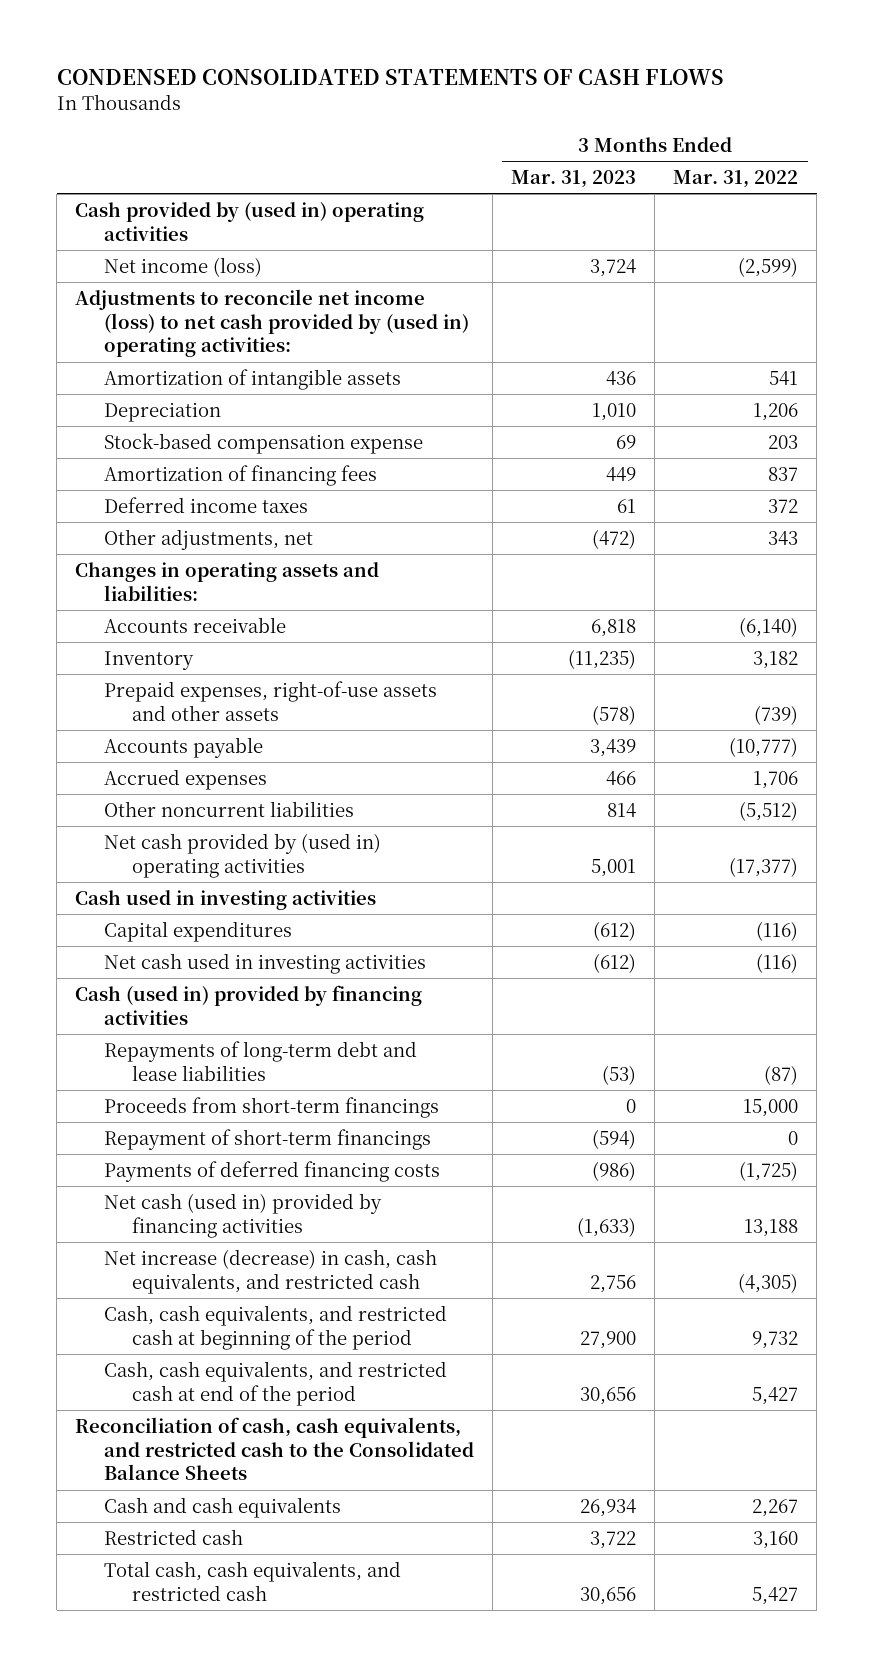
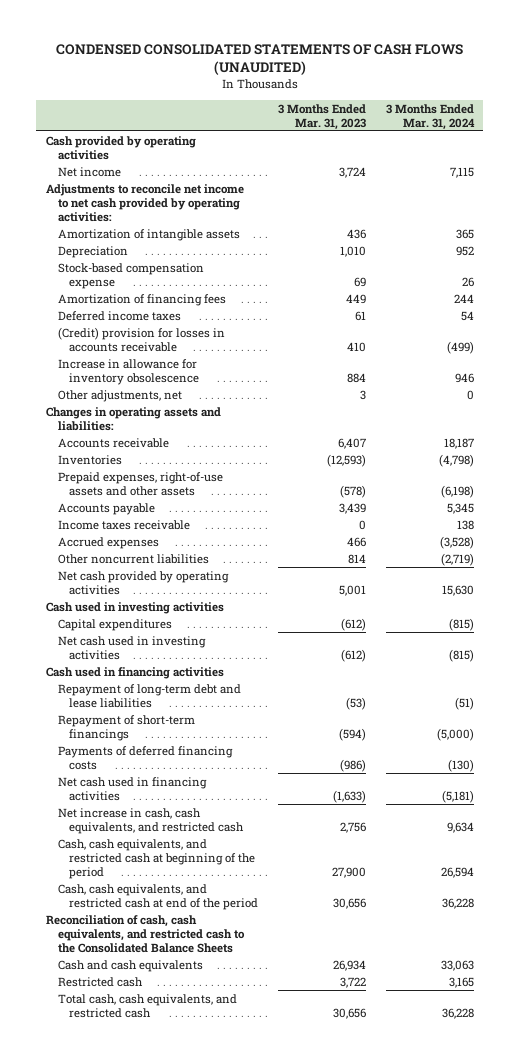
[56,69,724,86] CONDENSED CONSOLIDATED STATEMENTS OF CASH FLOWS -> [55,44,463,76] CONDENSED CONSOLIDATED STATEMENTS OF CASH FLOWS (UNAUDITED)
[673,169,799,188] Mar. 31, 2022 -> none
none -> [385,103,475,130] 3 Months Ended Mar. 31, 2024
[75,201,425,241] Cash provided by (used in) operating activities -> [45,135,196,160] Cash provided by operating activities
[103,256,262,277] Net income (loss) -> [57,166,121,177] Net income
[75,288,469,358] Adjustments to reconcile net income (loss) to net cash provided by (used in) operating activities: -> [45,183,244,222] Adjustments to reconcile net income to net cash provided by operating activities:
none -> [57,326,225,352] (Credit) provision for losses in accounts receivable
none -> [57,358,200,385] Increase in allowance for inventory obsolescence
[591,528,636,549] (472) -> [360,389,367,400] 3
[103,650,194,670] Inventory -> none
[590,618,636,637] 6,818 -> [338,437,367,449] 6,407
none -> [57,454,122,465] Inventories
none -> [57,519,190,530] Income taxes receivable
[103,832,381,878] Net cash provided by (used in) operating activities -> [57,570,229,595] Net cash provided by operating activities
[103,1096,439,1118] Proceeds from short-term financings -> none
[75,984,423,1025] Cash (used in) provided by financing activities -> [45,666,224,679] Cash used in financing activities
[103,1040,417,1081] Repayments of long-term debt and lease liabilities -> [57,683,241,708] Repayment of long-term debt and lease liabilities
[103,1192,382,1238] Net cash (used in) provided by financing activities -> [57,776,207,801] Net cash used in financing activities
[103,1248,437,1294] Net increase (decrease) in cash, cash equivalents, and restricted cash -> [57,807,245,834] Net increase in cash, cash equivalents, and restricted cash

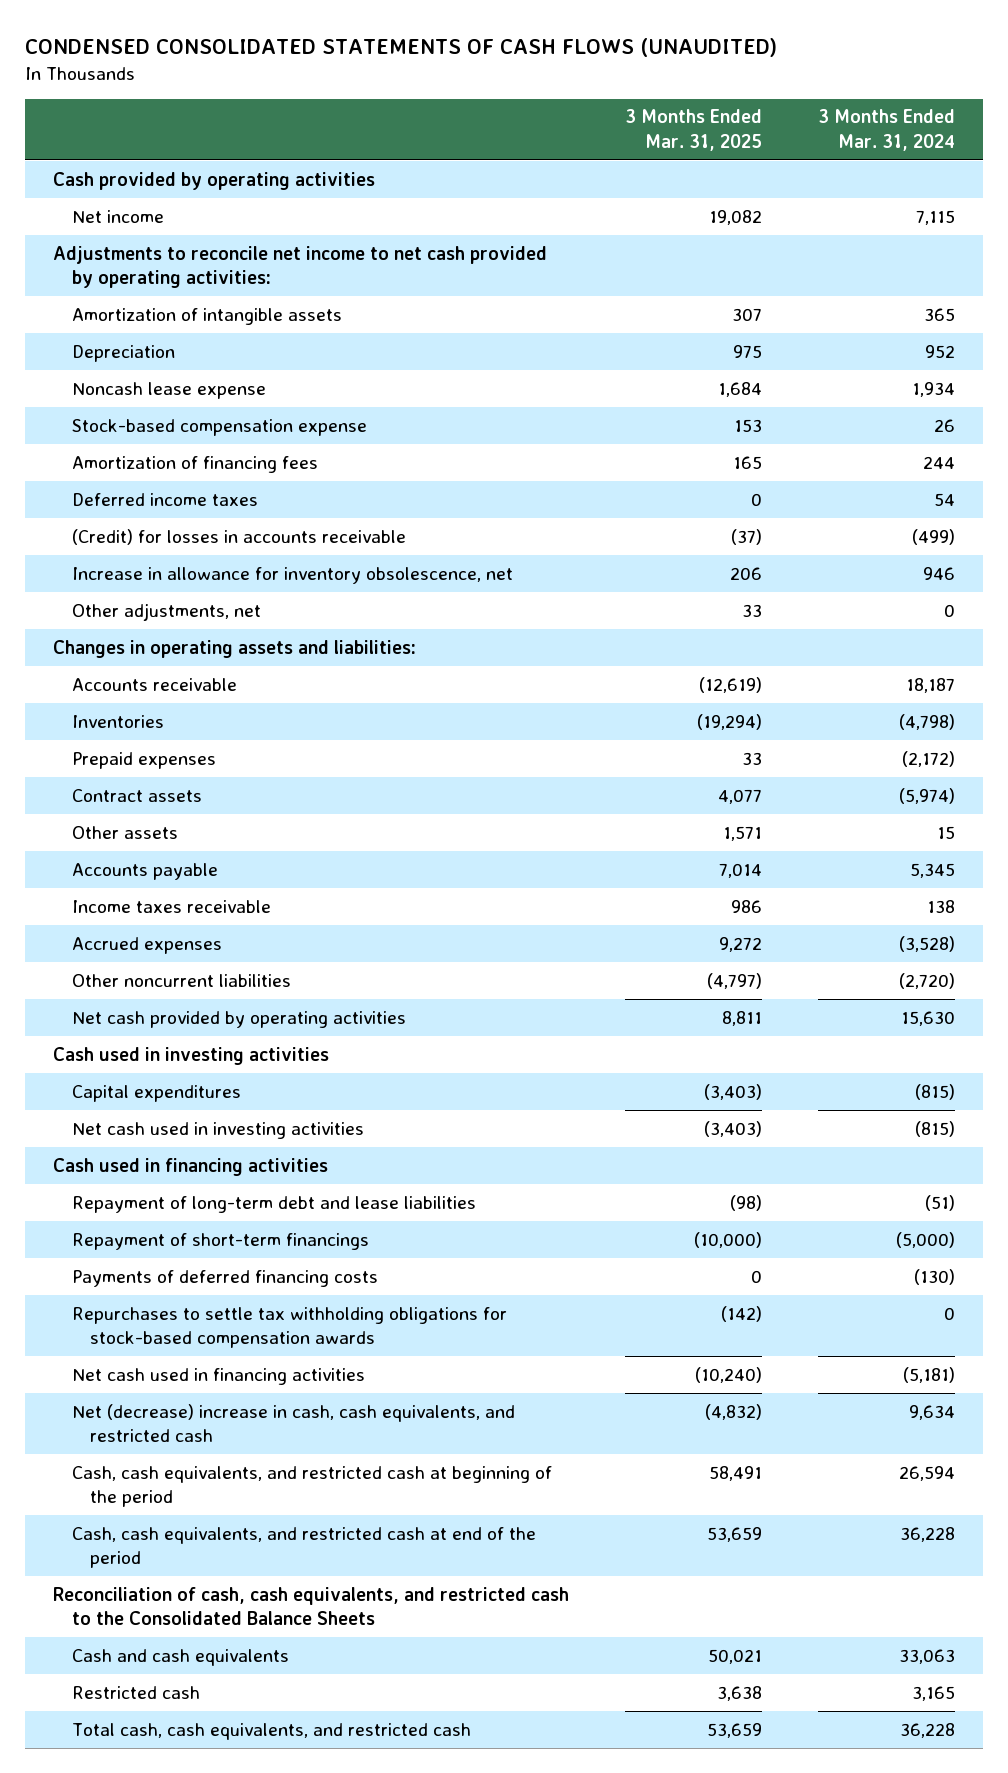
[278,103,367,130] 3 Months Ended Mar. 31, 2023 -> none
none -> [624,109,762,151] 3 Months Ended Mar. 31, 2025
none -> [71,381,266,399] Noncash lease expense
[57,326,225,352] (Credit) provision for losses in accounts receivable -> [71,528,406,545] (Credit) for losses in accounts receivable
[57,358,200,385] Increase in allowance for inventory obsolescence -> [71,566,513,584] Increase in allowance for inventory obsolescence, net
[57,471,223,496] Prepaid expenses, right-of-use assets and other assets -> none
none -> [71,751,216,769] Prepaid expenses
none -> [71,788,202,802] Contract assets
none -> [71,825,178,839] Other assets
[440,552,474,566] (2,719) -> [898,972,955,989] (2,720)
none -> [71,1306,507,1349] Repurchases to settle tax withholding obligations for stock-based compensation awards
[57,807,245,834] Net increase in cash, cash equivalents, and restricted cash -> [71,1403,515,1443] Net (decrease) increase in cash, cash equivalents, and restricted cash

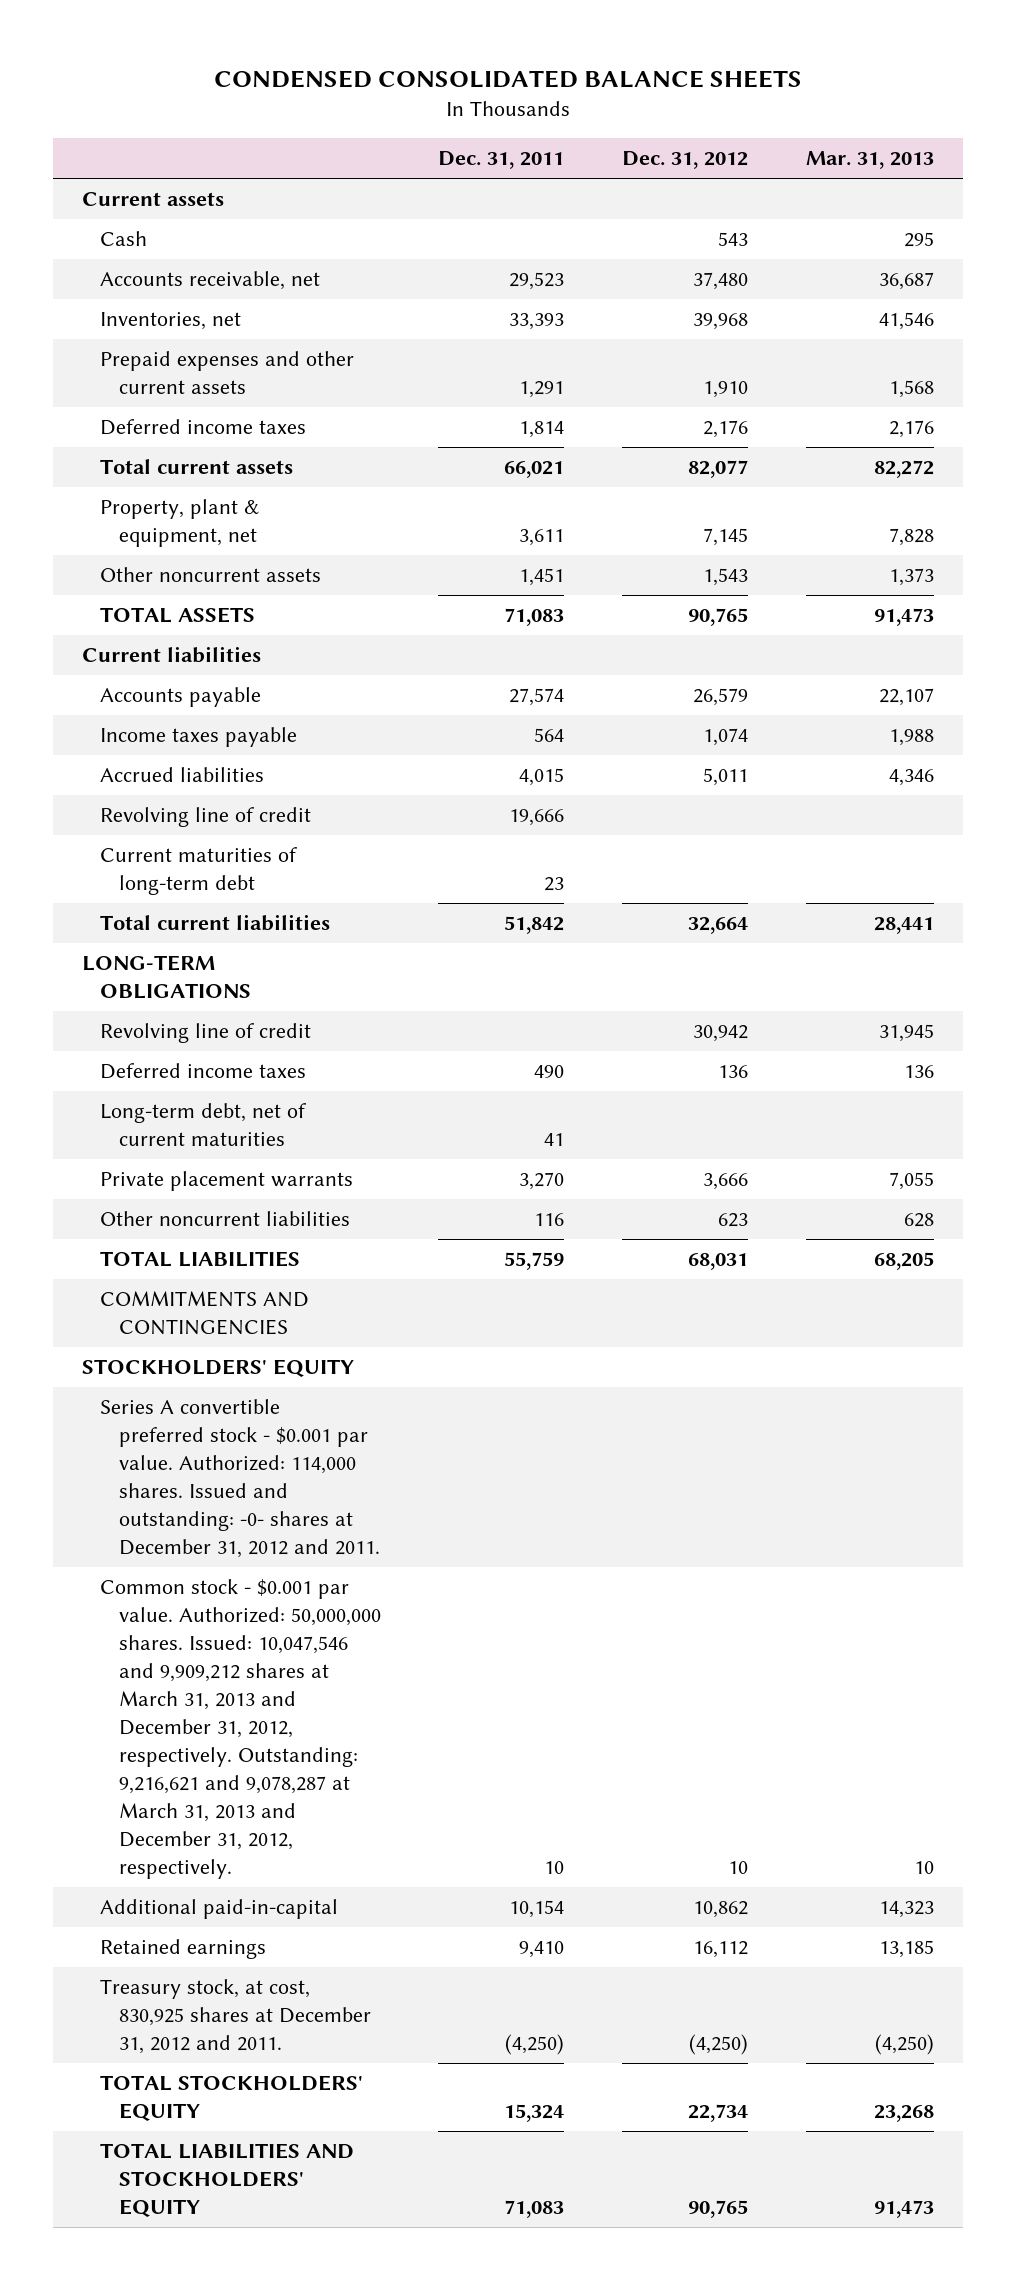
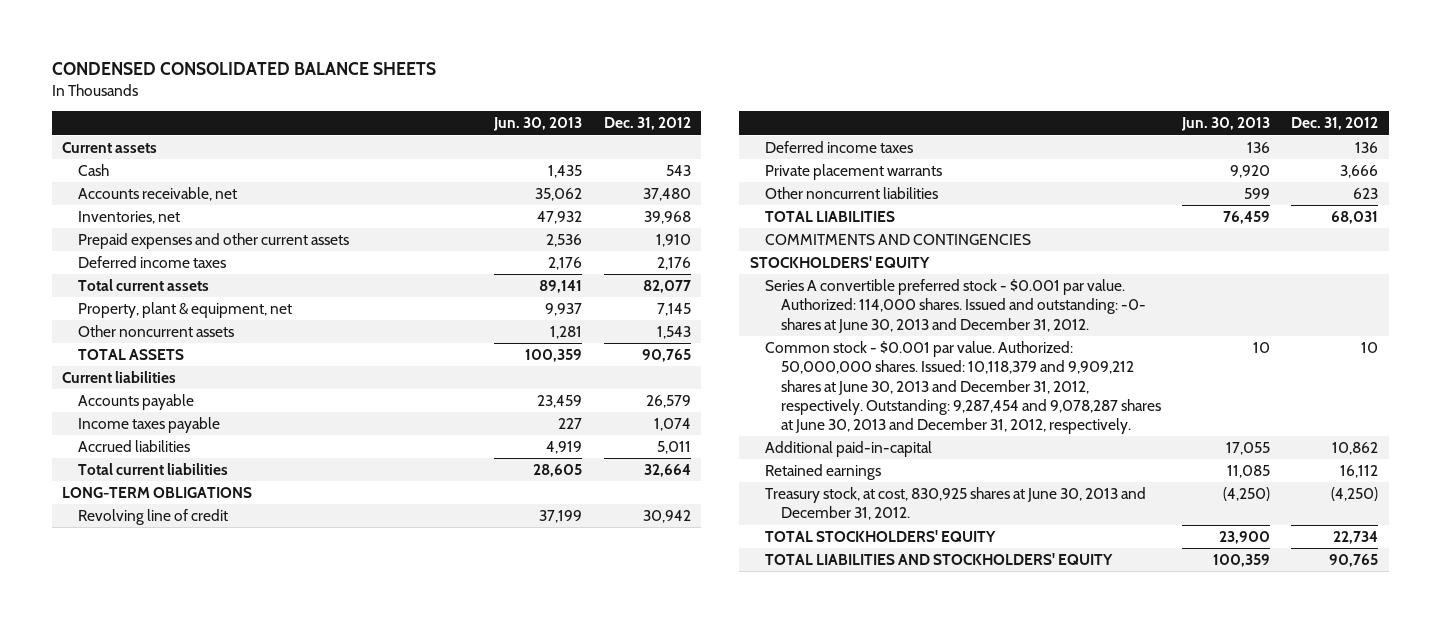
[438,150,565,169] Dec. 31, 2011 -> none
[805,150,934,169] Mar. 31, 2013 -> none
none -> [493,117,583,132] Jun. 30, 2013
[100,807,312,828] Revolving line of credit -> none
[100,847,298,896] Current maturities of long-term debt -> none
[100,1103,307,1147] Long-term debt, net of current maturities -> none
[100,1399,380,1558] Series A convertible preferred stock - $0.001 par value. Authorized: 114,000 shares. Issued and outstanding: -0- shares at December 31, 2012 and 2011. -> [765,278,1146,333] Series A convertible preferred stock - $0.001 par value. Authorized: 114,000 shares. Issued and outstanding: -0- shares at June 30, 2013 and December 31, 2012.
[100,1579,381,1879] Common stock - $0.001 par value. Authorized: 50,000,000 shares. Issued: 10,047,546 and 9,909,212 shares at March 31, 2013 and December 31, 2012, respectively. Outstanding: 9,216,621 and 9,078,287 at March 31, 2013 and December 31, 2012, respectively. -> [765,340,1161,435] Common stock - $0.001 par value. Authorized: 50,000,000 shares. Issued: 10,118,379 and 9,909,212 shares at June 30, 2013 and December 31, 2012, respectively. Outstanding: 9,287,454 and 9,078,287 shares at June 30, 2013 and December 31, 2012, respectively.
[100,1979,371,2055] Treasury stock, at cost, 830,925 shares at December 31, 2012 and 2011. -> [765,486,1147,521] Treasury stock, at cost, 830,925 shares at June 30, 2013 and December 31, 2012.

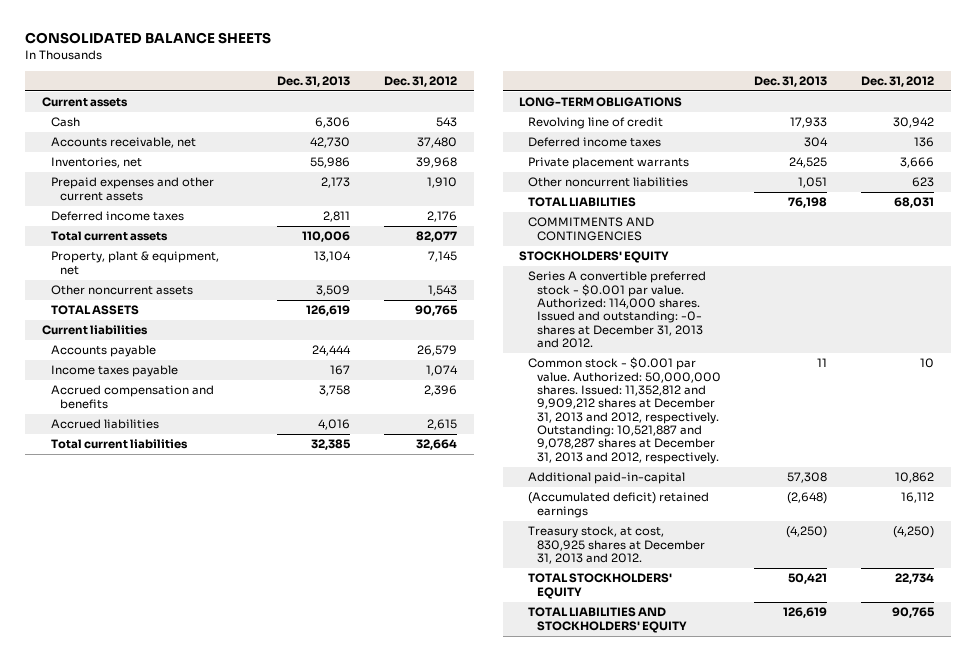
[51,62,436,76] CONDENSED CONSOLIDATED BALANCE SHEETS -> [25,32,272,45] CONSOLIDATED BALANCE SHEETS
[493,117,583,132] Jun. 30, 2013 -> none
none -> [277,76,351,88] Dec. 31, 2013
none -> [50,385,214,409] Accrued compensation and benefits
[656,440,691,454] 5,011 -> [426,419,457,431] 2,615
[765,278,1146,333] Series A convertible preferred stock - $0.001 par value. Authorized: 114,000 shares. Issued and outstanding: -0- shares at June 30, 2013 and December 31, 2012. -> [528,271,707,349] Series A convertible preferred stock - $0.001 par value. Authorized: 114,000 shares. Issued and outstanding: -0- shares at December 31, 2013 and 2012.
[765,340,1161,435] Common stock - $0.001 par value. Authorized: 50,000,000 shares. Issued: 10,118,379 and 9,909,212 shares at June 30, 2013 and December 31, 2012, respectively. Outstanding: 9,287,454 and 9,078,287 shares at June 30, 2013 and December 31, 2012, respectively. -> [528,357,721,464] Common stock - $0.001 par value. Authorized: 50,000,000 shares. Issued: 11,352,812 and 9,909,212 shares at December 31, 2013 and 2012, respectively. Outstanding: 10,521,887 and 9,078,287 shares at December 31, 2013 and 2012, respectively.
[765,463,882,480] Retained earnings -> [528,492,710,518] (Accumulated deficit) retained earnings
[765,486,1147,521] Treasury stock, at cost, 830,925 shares at June 30, 2013 and December 31, 2012. -> [528,526,705,565] Treasury stock, at cost, 830,925 shares at December 31, 2013 and 2012.

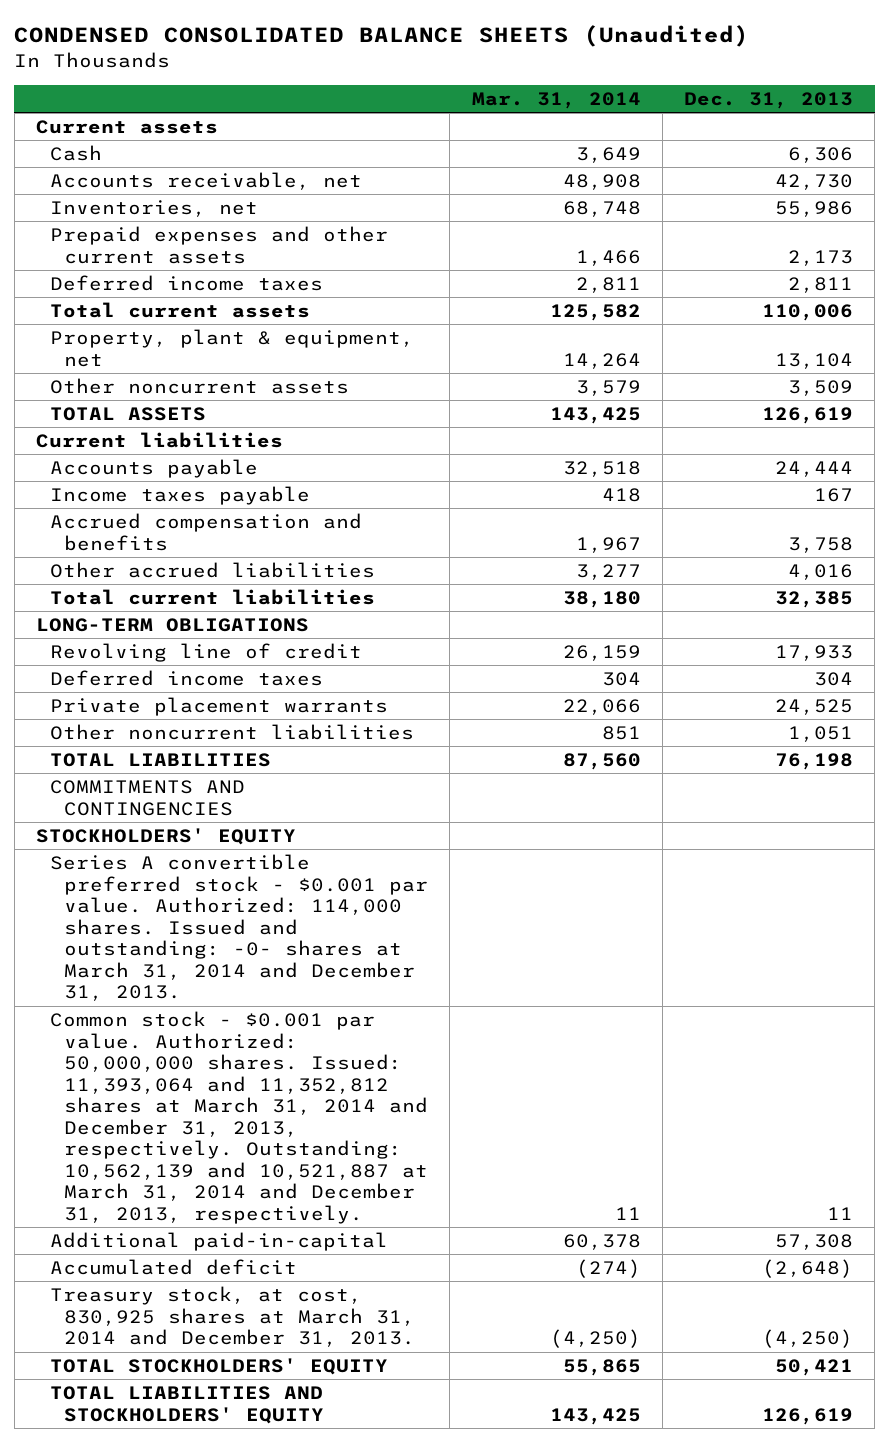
[25,32,272,45] CONSOLIDATED BALANCE SHEETS -> [14,25,750,48] CONDENSED CONSOLIDATED BALANCE SHEETS (Unaudited)
[383,76,457,88] Dec. 31, 2012 -> none
none -> [471,91,641,109] Mar. 31, 2014
[50,419,159,430] Accrued liabilities -> [50,562,376,579] Other accrued liabilities
[528,271,707,349] Series A convertible preferred stock - $0.001 par value. Authorized: 114,000 shares. Issued and outstanding: -0- shares at December 31, 2013 and 2012. -> [50,854,429,1002] Series A convertible preferred stock - $0.001 par value. Authorized: 114,000 shares. Issued and outstanding: -0- shares at March 31, 2014 and December 31, 2013.
[528,357,721,464] Common stock - $0.001 par value. Authorized: 50,000,000 shares. Issued: 11,352,812 and 9,909,212 shares at December 31, 2013 and 2012, respectively. Outstanding: 10,521,887 and 9,078,287 shares at December 31, 2013 and 2012, respectively. -> [50,1011,429,1224] Common stock - $0.001 par value. Authorized: 50,000,000 shares. Issued: 11,393,064 and 11,352,812 shares at March 31, 2014 and December 31, 2013, respectively. Outstanding: 10,562,139 and 10,521,887 at March 31, 2014 and December 31, 2013, respectively.
[528,492,710,518] (Accumulated deficit) retained earnings -> [50,1259,298,1276] Accumulated deficit
[528,526,705,565] Treasury stock, at cost, 830,925 shares at December 31, 2013 and 2012. -> [50,1286,416,1348] Treasury stock, at cost, 830,925 shares at March 31, 2014 and December 31, 2013.

